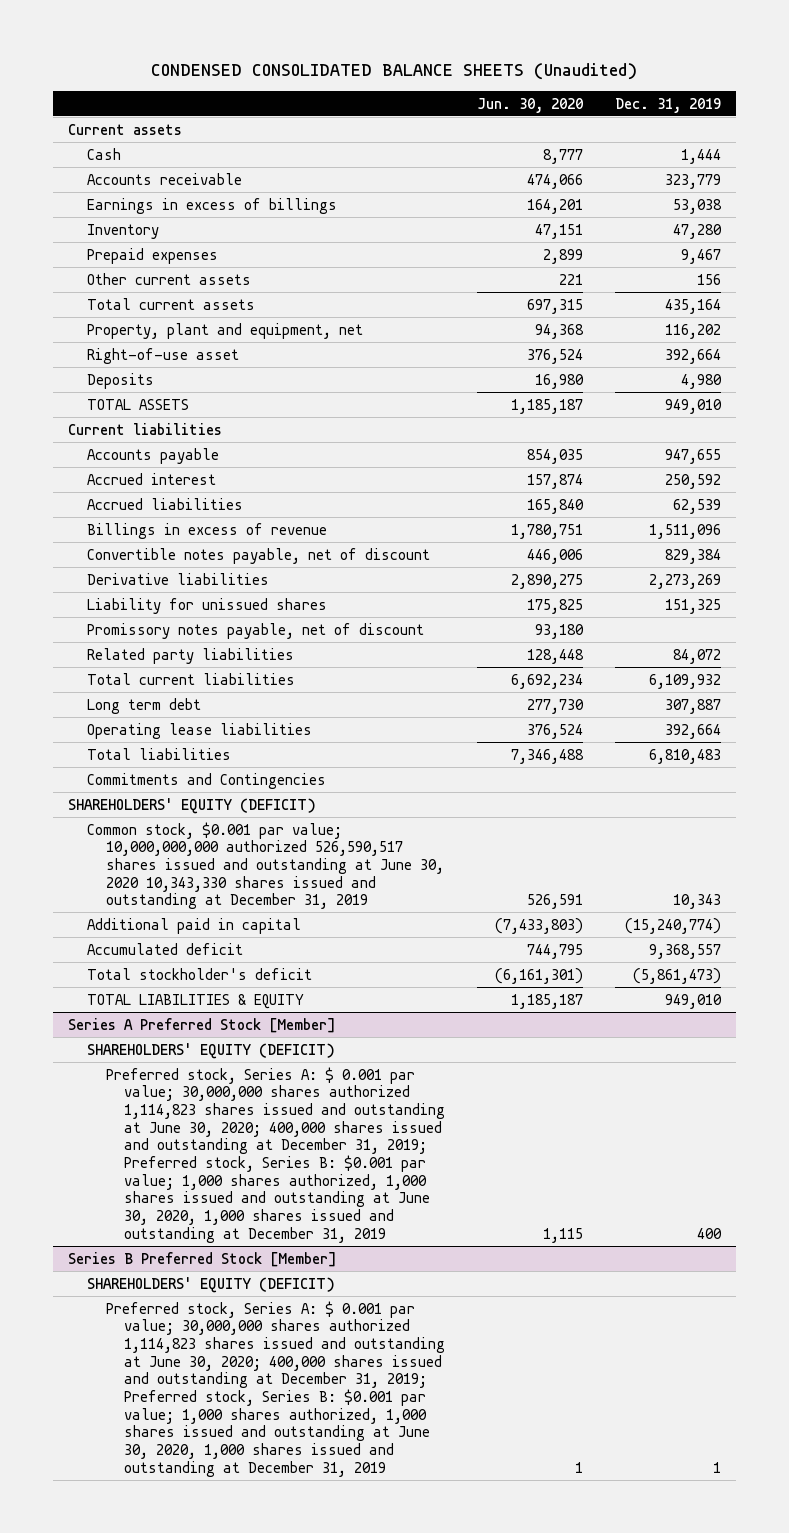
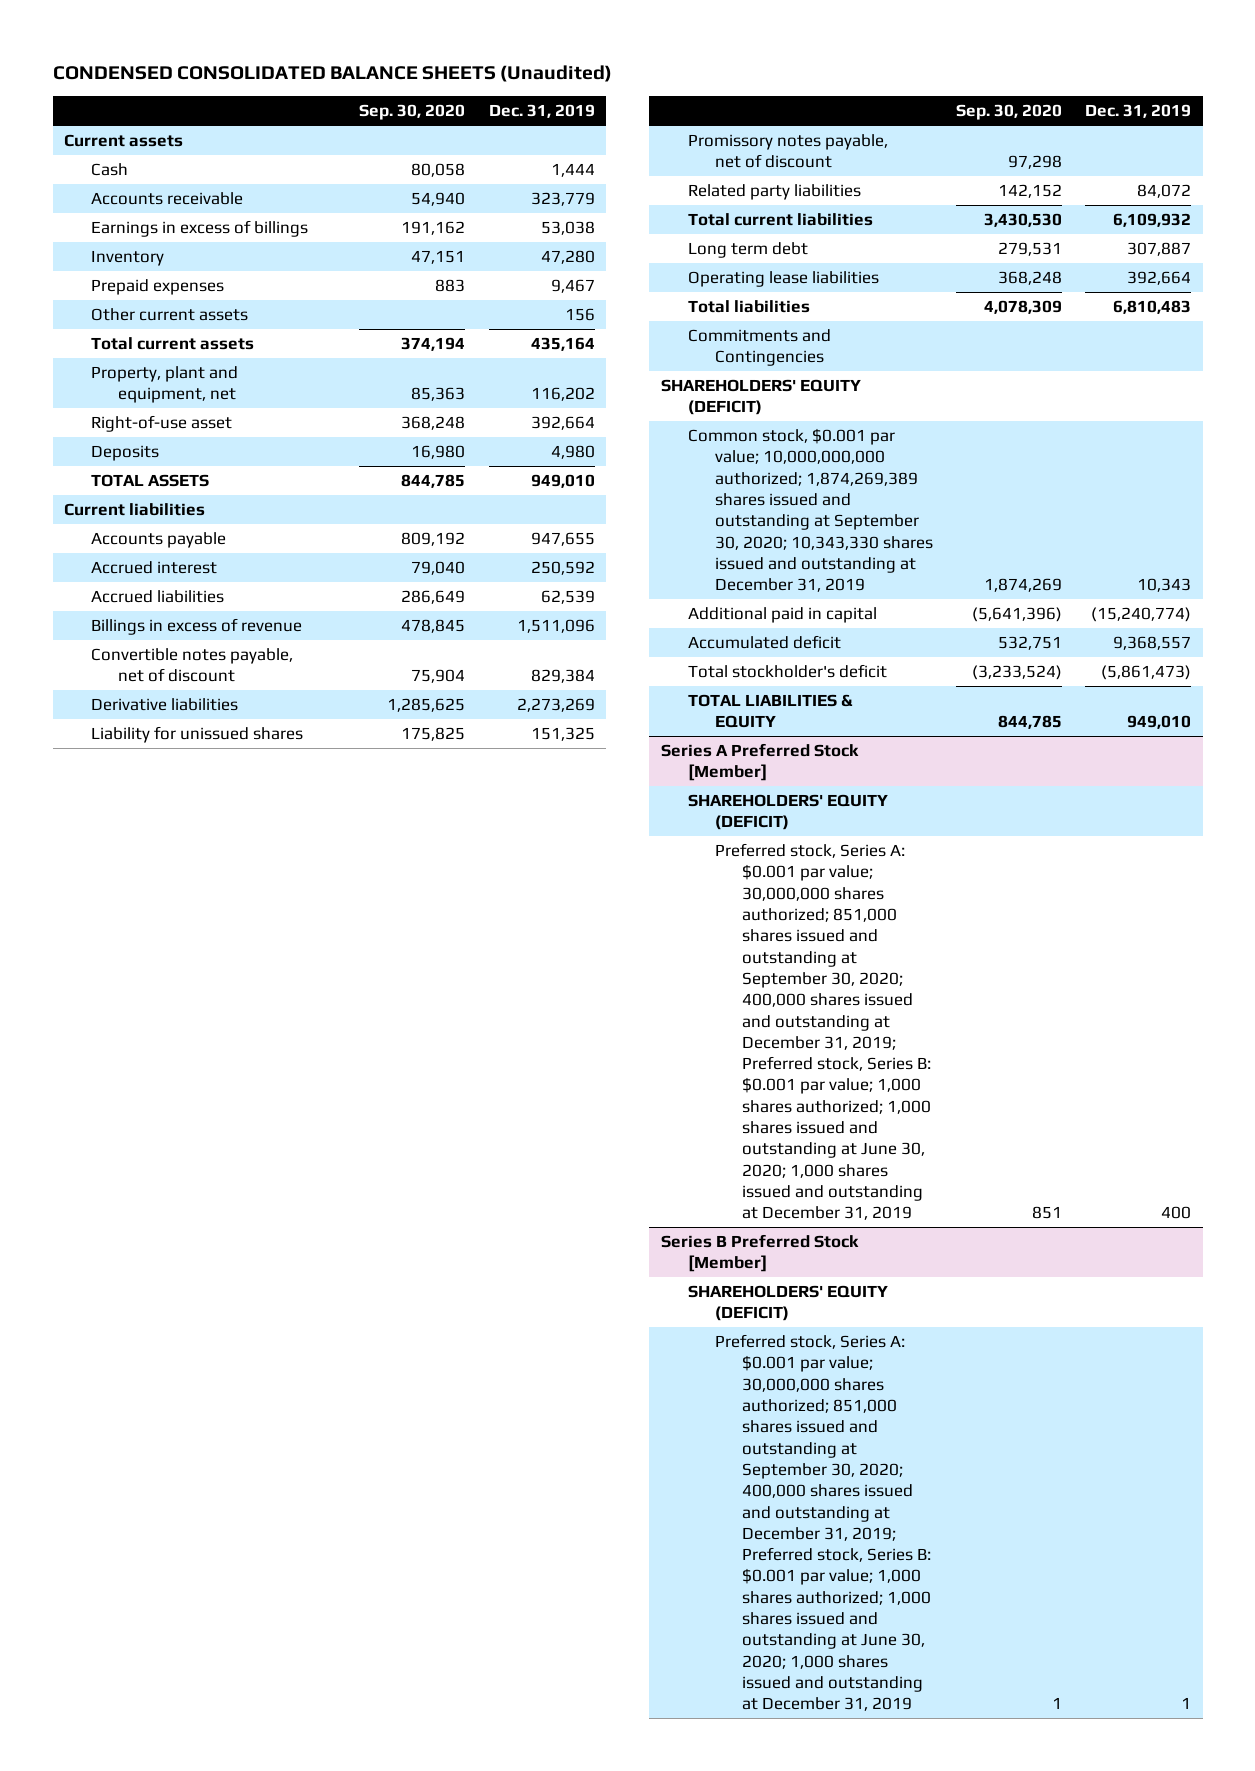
[476,97,583,113] Jun. 30, 2020 -> none
none -> [359,104,466,121] Sep. 30, 2020
[87,821,444,910] Common stock, $0.001 par value; 10,000,000,000 authorized 526,590,517 shares issued and outstanding at June 30, 2020 10,343,330 shares issued and outstanding at December 31, 2019 -> [687,428,933,593] Common stock, $0.001 par value; 10,000,000,000 authorized; 1,874,269,389 shares issued and outstanding at September 30, 2020; 10,343,330 shares issued and outstanding at December 31, 2019
[105,1066,446,1243] Preferred stock, Series A: $ 0.001 par value; 30,000,000 shares authorized 1,114,823 shares issued and outstanding at June 30, 2020; 400,000 shares issued and outstanding at December 31, 2019; Preferred stock, Series B: $0.001 par value; 1,000 shares authorized, 1,000 shares issued and outstanding at June 30, 2020, 1,000 shares issued and outstanding at December 31, 2019 -> [714,843,931,1221] Preferred stock, Series A: $0.001 par value; 30,000,000 shares authorized; 851,000 shares issued and outstanding at September 30, 2020; 400,000 shares issued and outstanding at December 31, 2019; Preferred stock, Series B: $0.001 par value; 1,000 shares authorized; 1,000 shares issued and outstanding at June 30, 2020; 1,000 shares issued and outstanding at December 31, 2019
[105,1300,446,1477] Preferred stock, Series A: $ 0.001 par value; 30,000,000 shares authorized 1,114,823 shares issued and outstanding at June 30, 2020; 400,000 shares issued and outstanding at December 31, 2019; Preferred stock, Series B: $0.001 par value; 1,000 shares authorized, 1,000 shares issued and outstanding at June 30, 2020, 1,000 shares issued and outstanding at December 31, 2019 -> [714,1334,931,1712] Preferred stock, Series A: $0.001 par value; 30,000,000 shares authorized; 851,000 shares issued and outstanding at September 30, 2020; 400,000 shares issued and outstanding at December 31, 2019; Preferred stock, Series B: $0.001 par value; 1,000 shares authorized; 1,000 shares issued and outstanding at June 30, 2020; 1,000 shares issued and outstanding at December 31, 2019

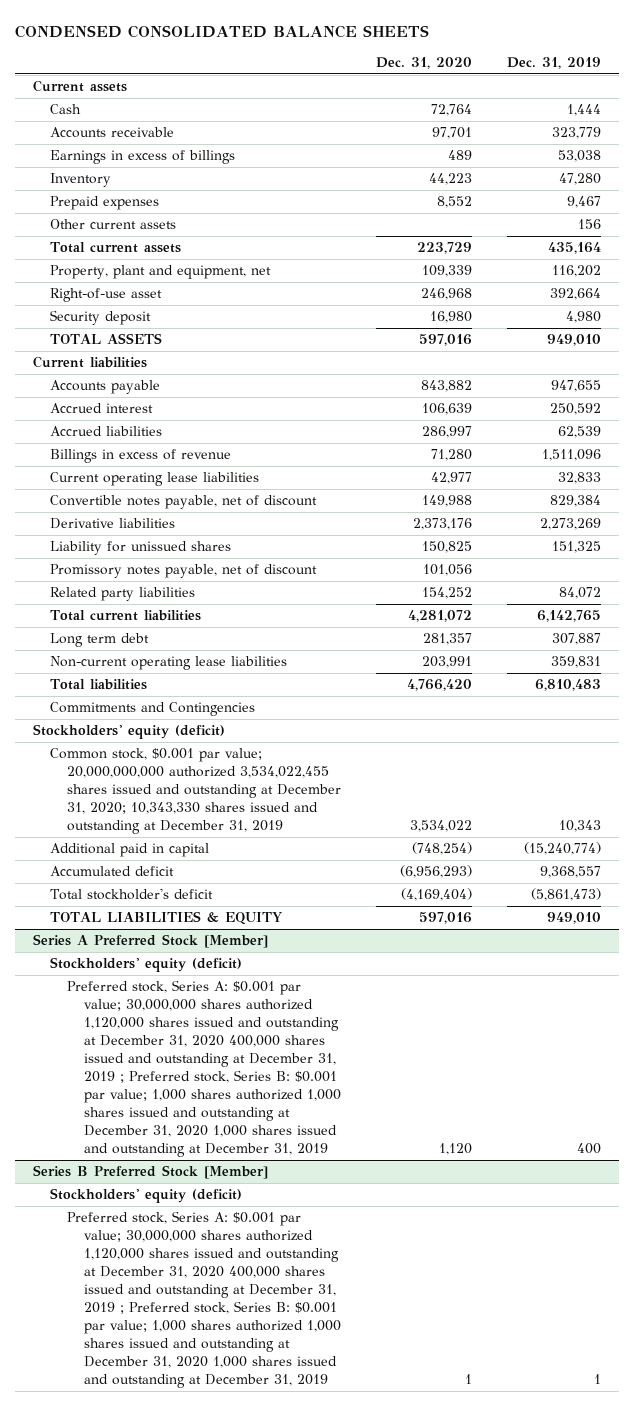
[52,65,612,83] CONDENSED CONSOLIDATED BALANCE SHEETS (Unaudited) -> [15,24,430,38] CONDENSED CONSOLIDATED BALANCE SHEETS
[359,104,466,121] Sep. 30, 2020 -> none
none -> [376,57,473,70] Dec. 31, 2020
[91,445,160,462] Deposits -> [50,310,152,326] Security deposit
none -> [50,472,260,487] Current operating lease liabilities
[1113,213,1192,228] 6,109,932 -> [537,610,602,623] 6,142,765
[687,271,879,288] Operating lease liabilities -> [50,656,288,671] Non-current operating lease liabilities
[1127,271,1192,286] 392,664 -> [551,656,602,669] 359,831
[660,379,861,416] SHAREHOLDERS' EQUITY (DEFICIT) -> [32,724,225,740] Stockholders' equity (deficit)
[687,428,933,593] Common stock, $0.001 par value; 10,000,000,000 authorized; 1,874,269,389 shares issued and outstanding at September 30, 2020; 10,343,330 shares issued and outstanding at December 31, 2019 -> [50,748,342,835] Common stock, $0.001 par value; 20,000,000,000 authorized 3,534,022,455 shares issued and outstanding at December 31, 2020; 10,343,330 shares issued and outstanding at December 31, 2019
[687,794,888,831] SHAREHOLDERS' EQUITY (DEFICIT) -> [50,957,243,973] Stockholders' equity (deficit)
[714,843,931,1221] Preferred stock, Series A: $0.001 par value; 30,000,000 shares authorized; 851,000 shares issued and outstanding at September 30, 2020; 400,000 shares issued and outstanding at December 31, 2019; Preferred stock, Series B: $0.001 par value; 1,000 shares authorized; 1,000 shares issued and outstanding at June 30, 2020; 1,000 shares issued and outstanding at December 31, 2019 -> [67,980,342,1157] Preferred stock, Series A: $0.001 par value; 30,000,000 shares authorized 1,120,000 shares issued and outstanding at December 31, 2020 400,000 shares issued and outstanding at December 31, 2019 ; Preferred stock, Series B: $0.001 par value; 1,000 shares authorized 1,000 shares issued and outstanding at December 31, 2020 1,000 shares issued and outstanding at December 31, 2019
[687,1285,888,1322] SHAREHOLDERS' EQUITY (DEFICIT) -> [50,1188,243,1204] Stockholders' equity (deficit)
[714,1334,931,1712] Preferred stock, Series A: $0.001 par value; 30,000,000 shares authorized; 851,000 shares issued and outstanding at September 30, 2020; 400,000 shares issued and outstanding at December 31, 2019; Preferred stock, Series B: $0.001 par value; 1,000 shares authorized; 1,000 shares issued and outstanding at June 30, 2020; 1,000 shares issued and outstanding at December 31, 2019 -> [67,1211,342,1388] Preferred stock, Series A: $0.001 par value; 30,000,000 shares authorized 1,120,000 shares issued and outstanding at December 31, 2020 400,000 shares issued and outstanding at December 31, 2019 ; Preferred stock, Series B: $0.001 par value; 1,000 shares authorized 1,000 shares issued and outstanding at December 31, 2020 1,000 shares issued and outstanding at December 31, 2019

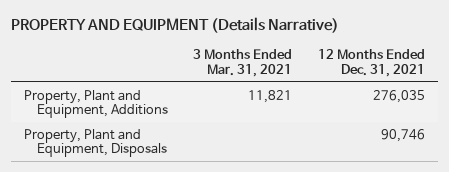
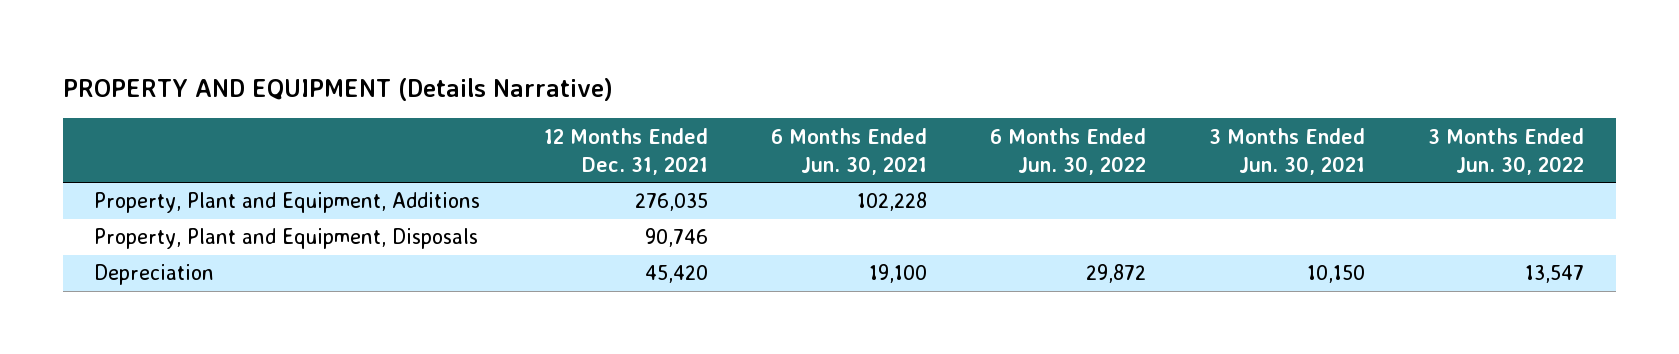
[193,49,293,78] 3 Months Ended Mar. 31, 2021 -> none
none -> [770,127,927,175] 6 Months Ended Jun. 30, 2021
none -> [989,127,1146,175] 6 Months Ended Jun. 30, 2022
none -> [1209,127,1366,175] 3 Months Ended Jun. 30, 2021
none -> [1428,127,1585,175] 3 Months Ended Jun. 30, 2022
none -> [94,264,215,286] Depreciation

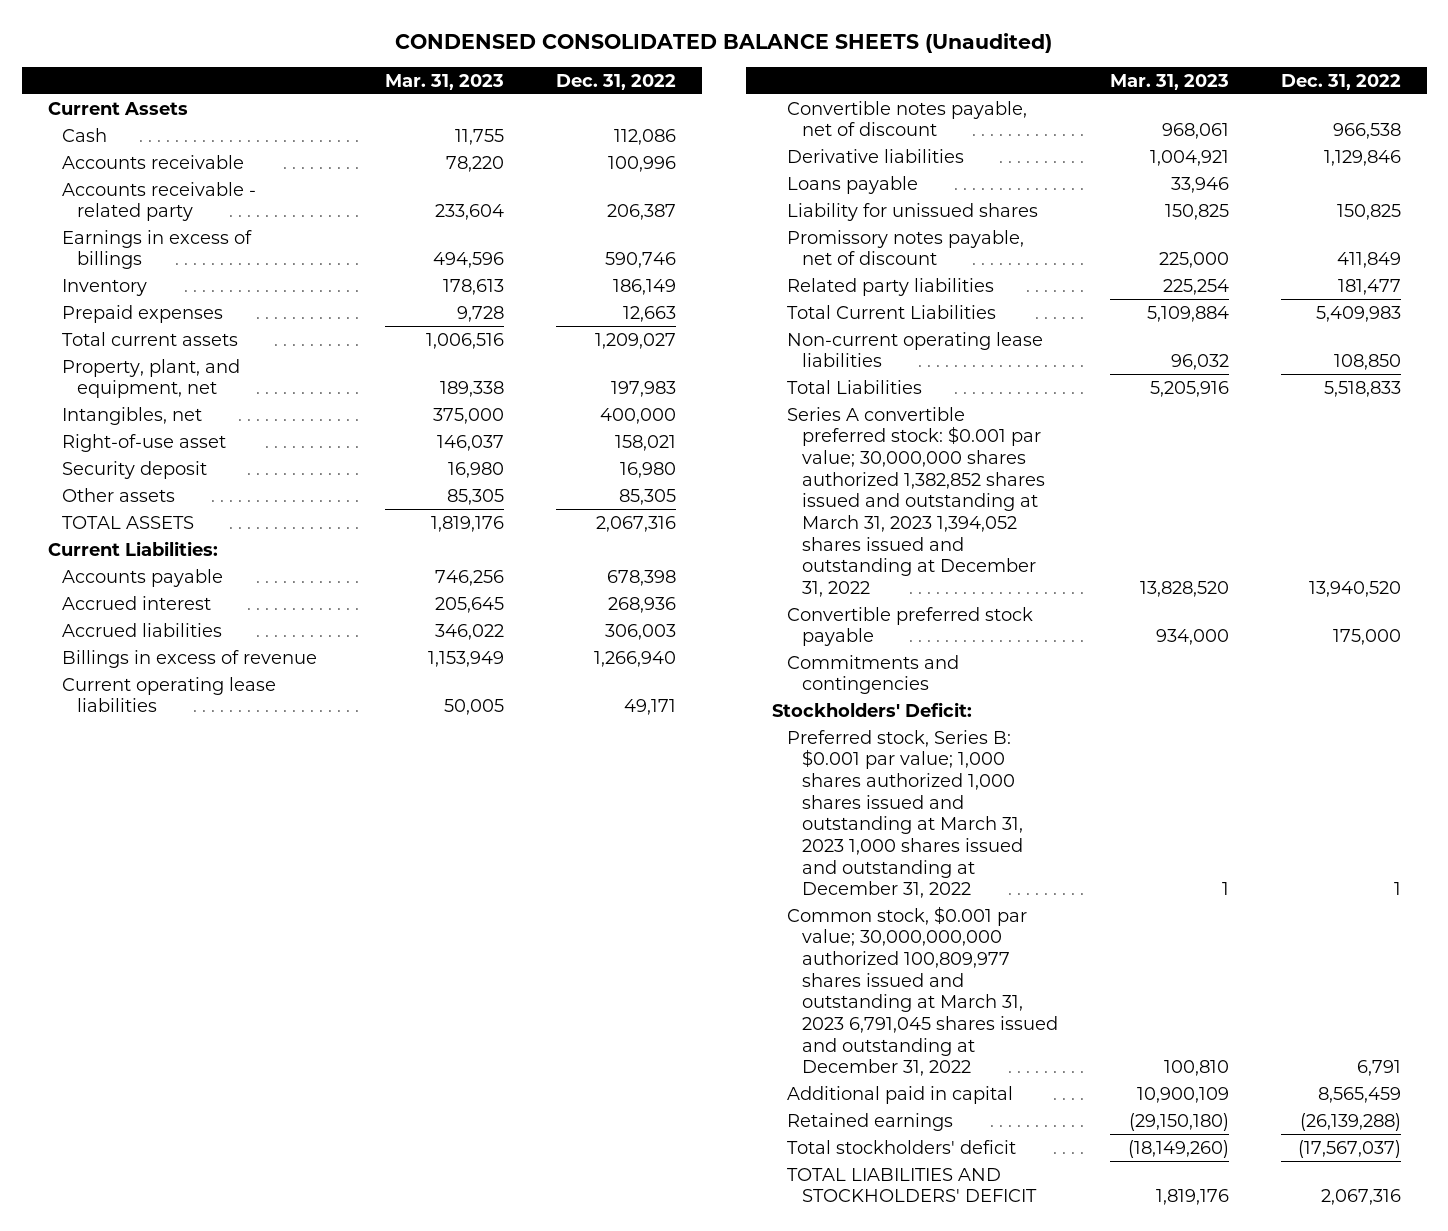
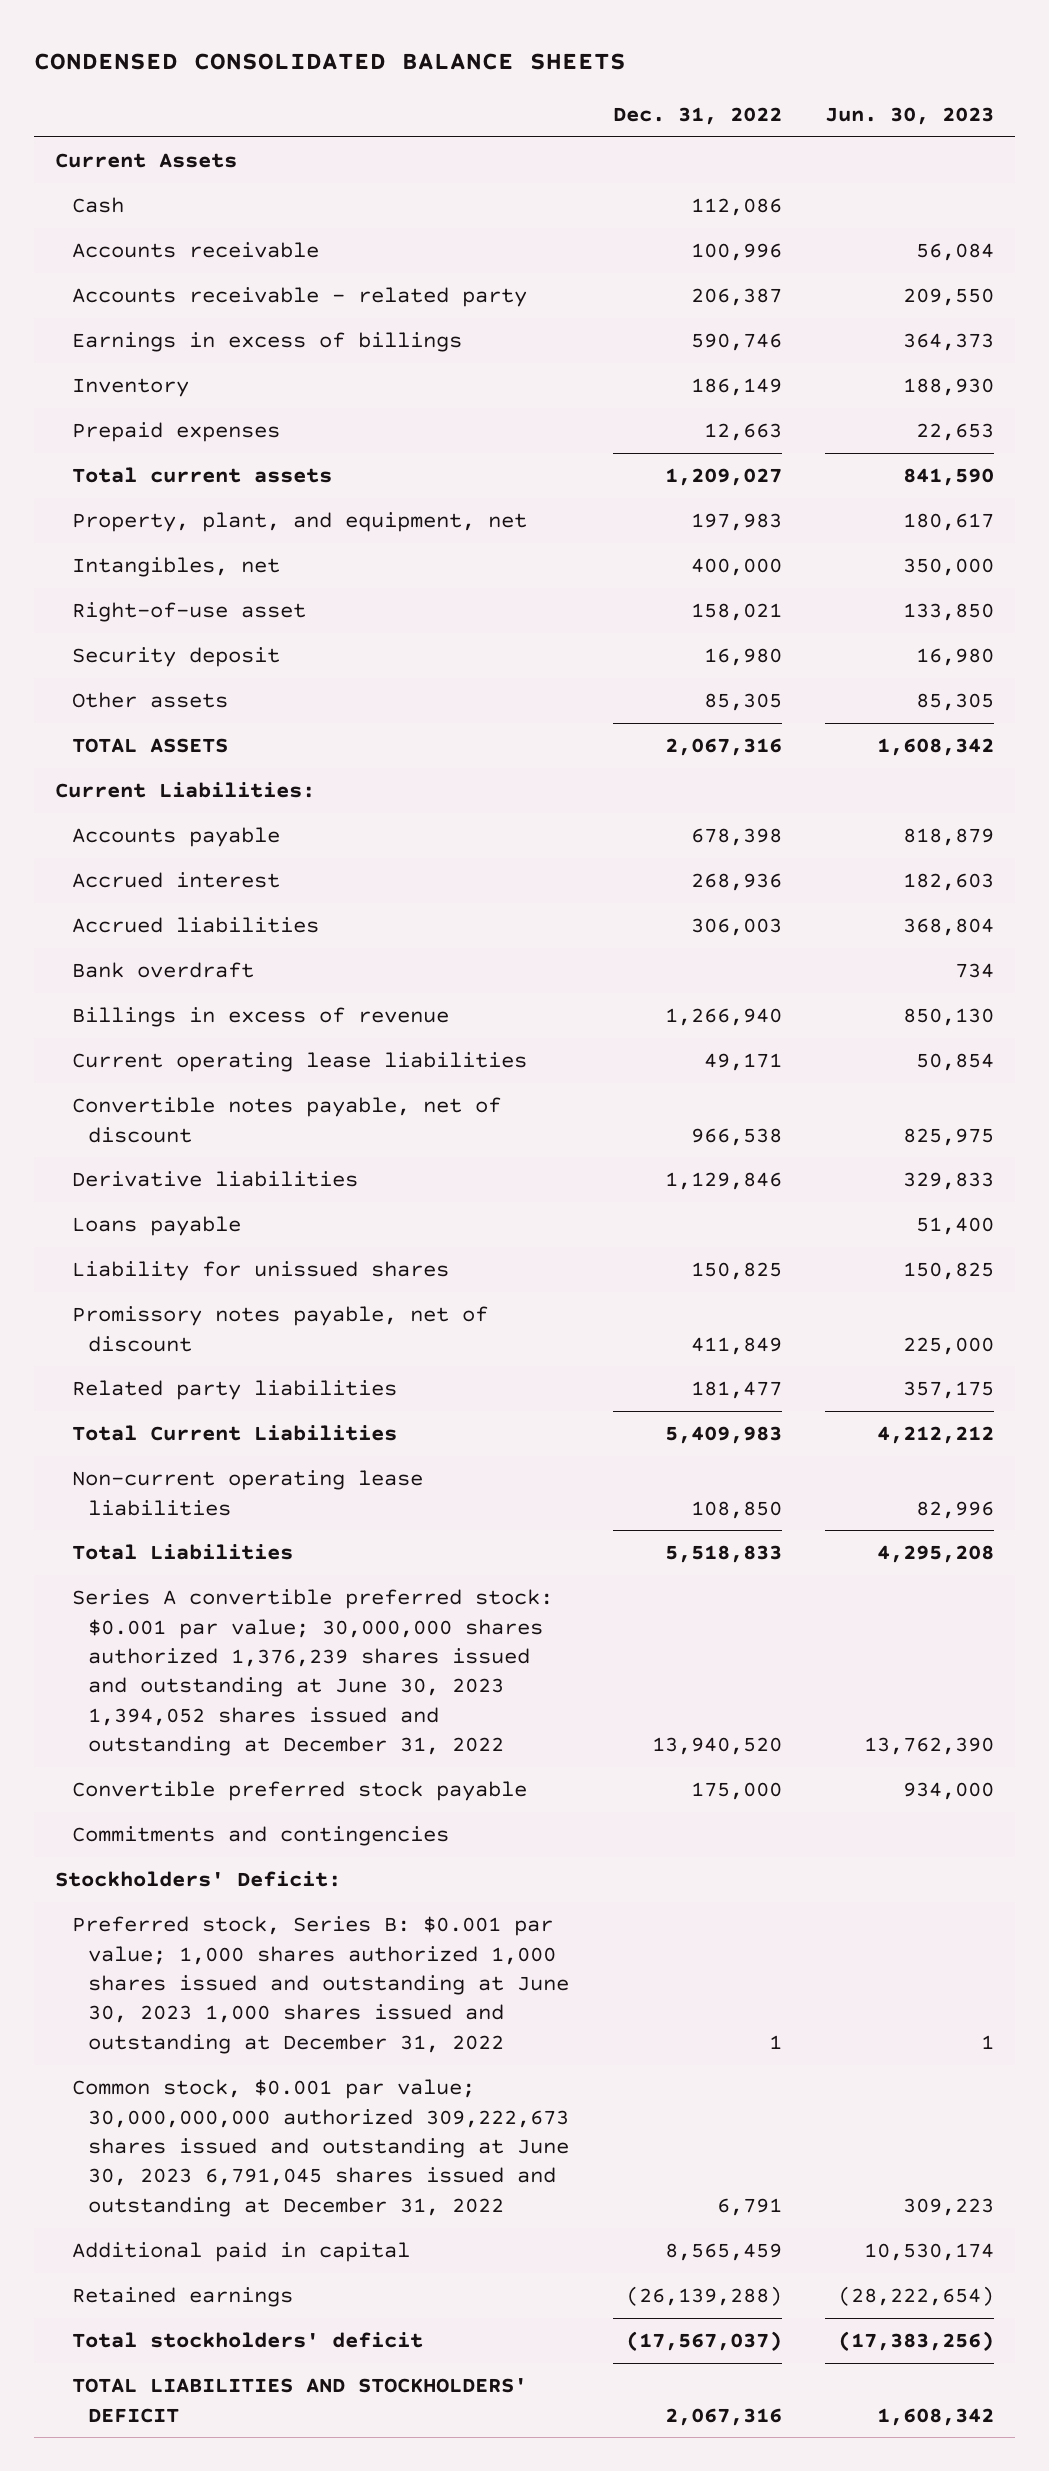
[395,33,1053,54] CONDENSED CONSOLIDATED BALANCE SHEETS (Unaudited) -> [33,52,626,70] CONDENSED CONSOLIDATED BALANCE SHEETS
[384,73,504,90] Mar. 31, 2023 -> none
none -> [824,106,994,125] Jun. 30, 2023
none -> [71,962,254,979] Bank overdraft
[786,406,1045,597] Series A convertible preferred stock: $0.001 par value; 30,000,000 shares authorized 1,382,852 shares issued and outstanding at March 31, 2023 1,394,052 shares issued and outstanding at December 31, 2022 -> [71,1589,553,1757] Series A convertible preferred stock: $0.001 par value; 30,000,000 shares authorized 1,376,239 shares issued and outstanding at June 30, 2023 1,394,052 shares issued and outstanding at December 31, 2022
[786,729,1023,899] Preferred stock, Series B: $0.001 par value; 1,000 shares authorized 1,000 shares issued and outstanding at March 31, 2023 1,000 shares issued and outstanding at December 31, 2022 -> [71,1916,570,2054] Preferred stock, Series B: $0.001 par value; 1,000 shares authorized 1,000 shares issued and outstanding at June 30, 2023 1,000 shares issued and outstanding at December 31, 2022
[786,905,1058,1077] Common stock, $0.001 par value; 30,000,000,000 authorized 100,809,977 shares issued and outstanding at March 31, 2023 6,791,045 shares issued and outstanding at December 31, 2022 -> [71,2079,570,2217] Common stock, $0.001 par value; 30,000,000,000 authorized 309,222,673 shares issued and outstanding at June 30, 2023 6,791,045 shares issued and outstanding at December 31, 2022

